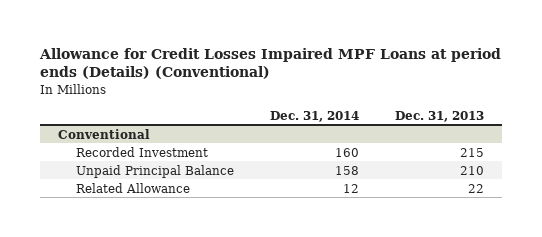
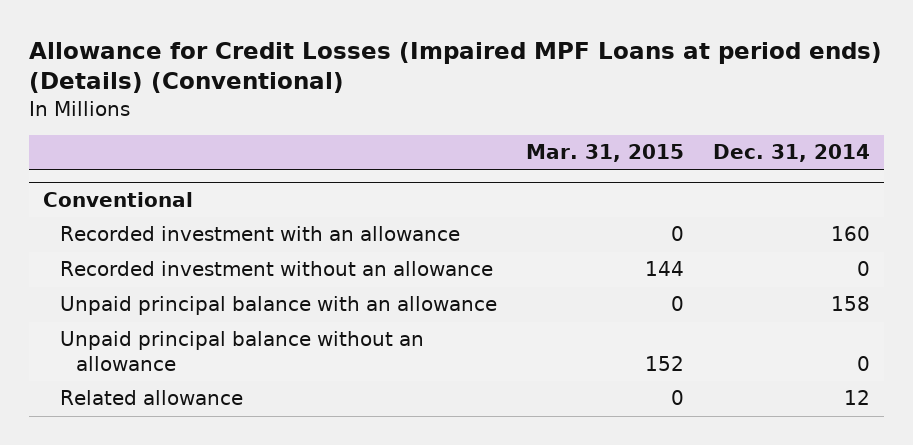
[38,47,501,80] Allowance for Credit Losses Impaired MPF Loans at period ends (Details) (Conventional) -> [28,42,882,94] Allowance for Credit Losses (Impaired MPF Loans at period ends) (Details) (Conventional)
[395,110,485,122] Dec. 31, 2013 -> none
none -> [525,144,684,163] Mar. 31, 2015
[75,146,208,157] Recorded Investment -> [59,226,460,242] Recorded investment with an allowance
none -> [59,261,493,277] Recorded investment without an allowance
[75,164,234,178] Unpaid Principal Balance -> [59,296,497,316] Unpaid principal balance with an allowance
none -> [59,331,424,371] Unpaid principal balance without an allowance
[75,182,190,193] Related Allowance -> [59,390,243,406] Related allowance

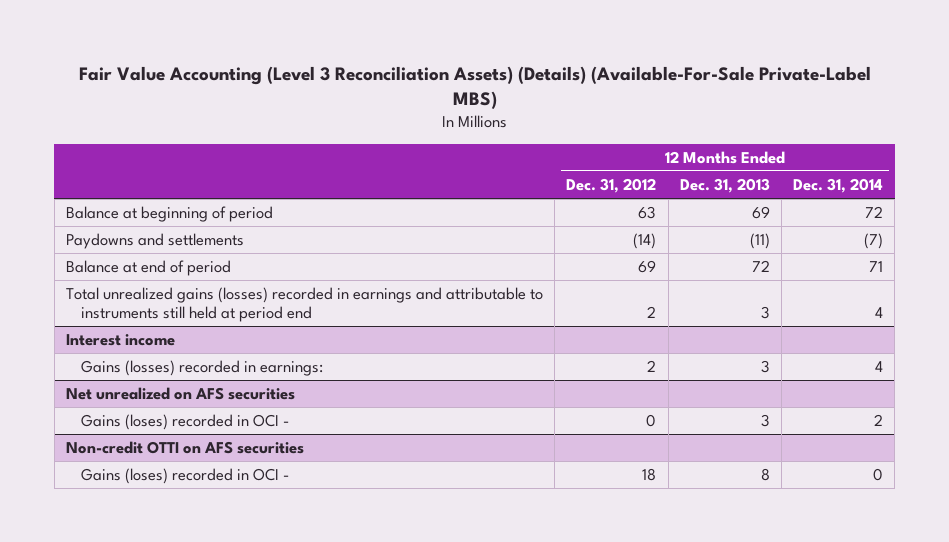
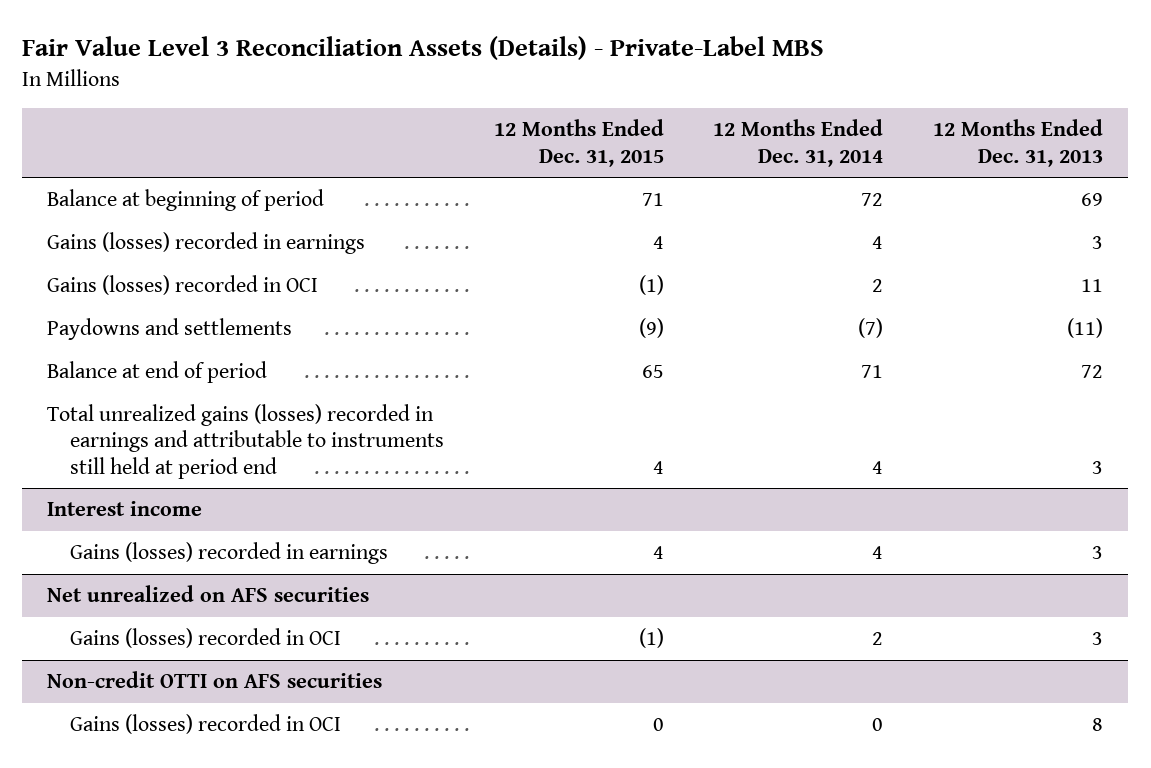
[78,65,871,110] Fair Value Accounting (Level 3 Reconciliation Assets) (Details) (Available-For-Sale Private-Label MBS) -> [22,36,825,61] Fair Value Level 3 Reconciliation Assets (Details) - Private-Label MBS
[566,177,657,193] Dec. 31, 2012 -> none
none -> [493,119,664,167] 12 Months Ended Dec. 31, 2015
none -> [47,232,366,255] Gains (losses) recorded in earnings
none -> [47,275,319,296] Gains (losses) recorded in OCI
[80,359,323,376] Gains (losses) recorded in earnings: -> [69,542,388,565] Gains (losses) recorded in earnings
[80,413,289,430] Gains (loses) recorded in OCI - -> [69,628,341,649] Gains (losses) recorded in OCI
[80,467,289,484] Gains (loses) recorded in OCI - -> [69,714,341,735] Gains (losses) recorded in OCI

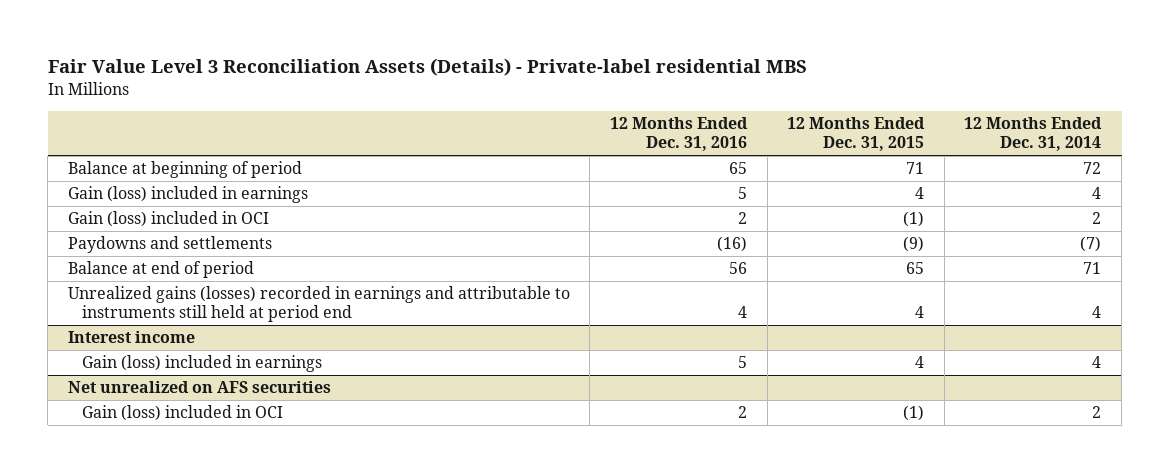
[22,36,825,61] Fair Value Level 3 Reconciliation Assets (Details) - Private-Label MBS -> [47,57,807,76] Fair Value Level 3 Reconciliation Assets (Details) - Private-label residential MBS
[933,119,1104,167] 12 Months Ended Dec. 31, 2013 -> none
none -> [609,117,748,152] 12 Months Ended Dec. 31, 2016
[47,232,366,255] Gains (losses) recorded in earnings -> [67,186,308,204] Gain (loss) included in earnings
[47,275,319,296] Gains (losses) recorded in OCI -> [67,211,269,228] Gain (loss) included in OCI
[47,404,444,479] Total unrealized gains (losses) recorded in earnings and attributable to instruments still held at period end -> [67,286,570,323] Unrealized gains (losses) recorded in earnings and attributable to instruments still held at period end
[69,542,388,565] Gains (losses) recorded in earnings -> [81,355,322,373] Gain (loss) included in earnings
[47,671,383,689] Non-credit OTTI on AFS securities -> none
[69,714,341,735] Gains (losses) recorded in OCI -> none
[69,628,341,649] Gains (losses) recorded in OCI -> [81,405,283,422] Gain (loss) included in OCI

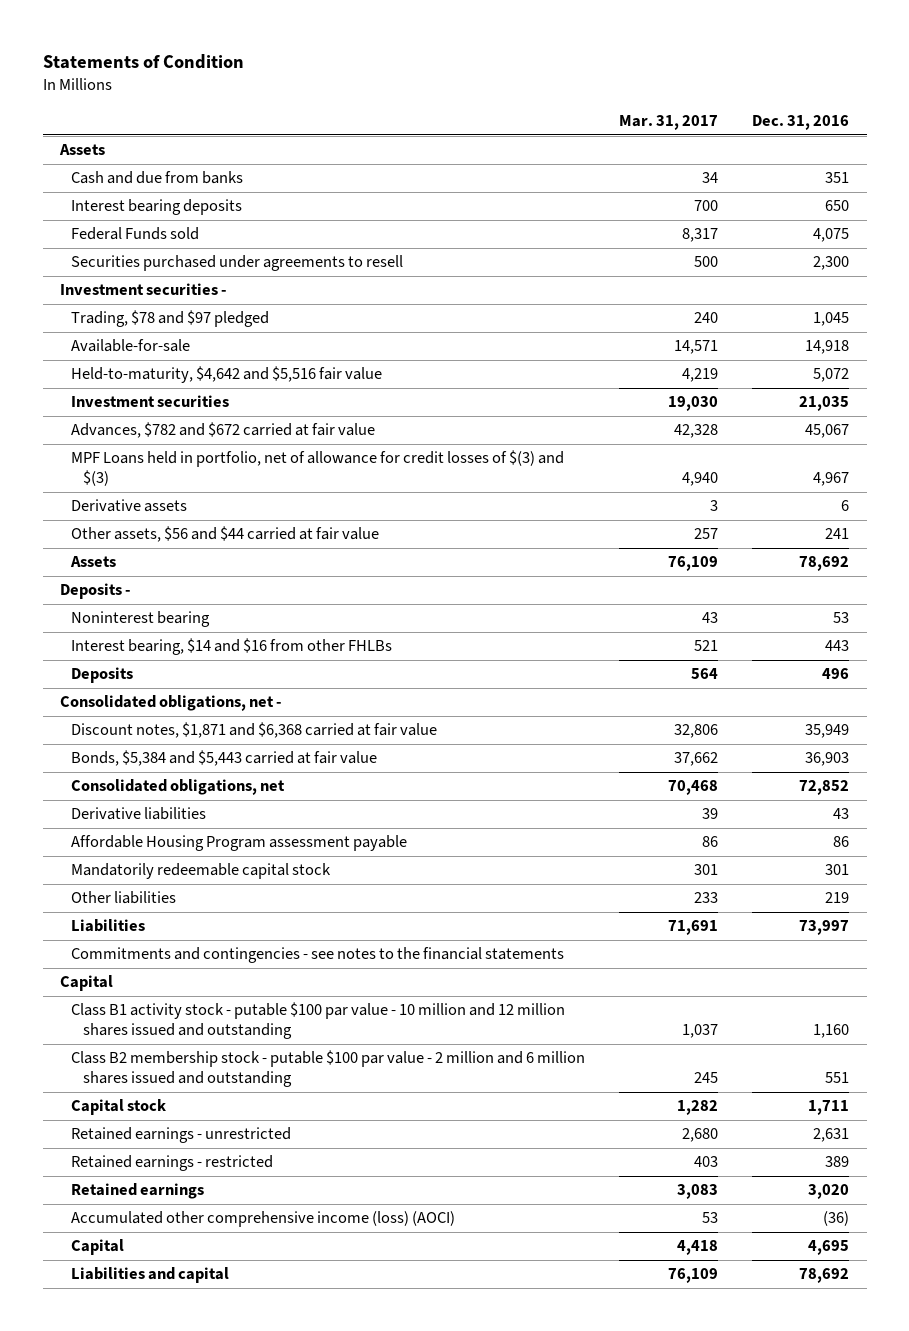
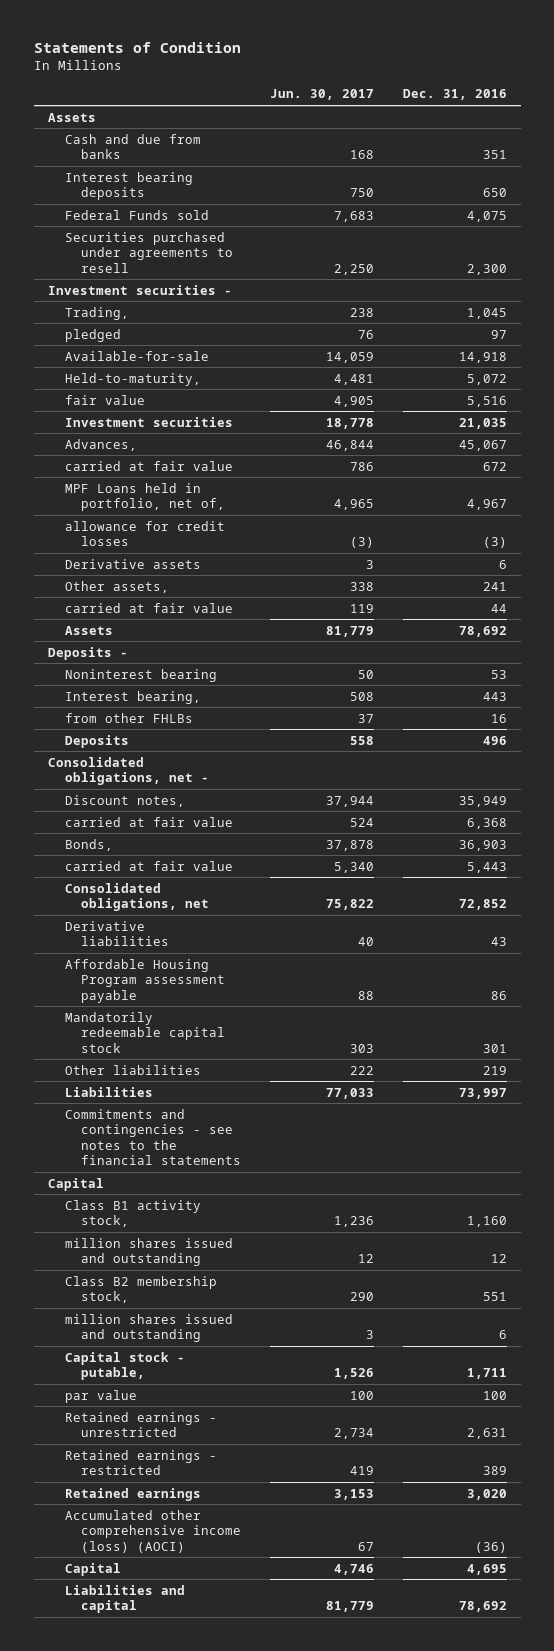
[619,114,719,130] Mar. 31, 2017 -> none
none -> [270,89,375,101] Jun. 30, 2017
[71,310,270,328] Trading, $78 and $97 pledged -> [64,306,129,320] Trading,
none -> [64,328,121,342] pledged
[71,366,383,384] Held-to-maturity, $4,642 and $5,516 fair value -> [64,372,201,386] Held-to-maturity,
none -> [64,394,145,405] fair value
[71,422,376,439] Advances, $782 and $672 carried at fair value -> [64,438,137,451] Advances,
none -> [64,460,233,471] carried at fair value
[71,450,565,486] MPF Loans held in portfolio, net of allowance for credit losses of $(3) and $(3) -> [64,482,226,512] MPF Loans held in portfolio, net of,
none -> [64,520,225,547] allowance for credit losses
[71,526,380,543] Other assets, $56 and $44 carried at fair value -> [64,580,169,593] Other assets,
none -> [64,602,233,613] carried at fair value
[71,638,393,656] Interest bearing, $14 and $16 from other FHLBs -> [64,690,201,704] Interest bearing,
none -> [64,712,193,723] from other FHLBs
[71,722,438,739] Discount notes, $1,871 and $6,368 carried at fair value -> [64,794,185,807] Discount notes,
none -> [64,816,233,827] carried at fair value
[71,750,378,767] Bonds, $5,384 and $5,443 carried at fair value -> [64,838,113,851] Bonds,
none -> [64,860,233,871] carried at fair value
[71,1002,566,1039] Class B1 activity stock - putable $100 par value - 10 million and 12 million shares issued and outstanding -> [64,1199,201,1228] Class B1 activity stock,
none -> [64,1237,233,1267] million shares issued and outstanding
[71,1050,586,1087] Class B2 membership stock - putable $100 par value - 2 million and 6 million shares issued and outstanding -> [64,1275,217,1304] Class B2 membership stock,
none -> [64,1313,233,1343] million shares issued and outstanding
[71,1099,167,1116] Capital stock -> [64,1351,185,1381] Capital stock - putable,
none -> [64,1389,137,1403] par value

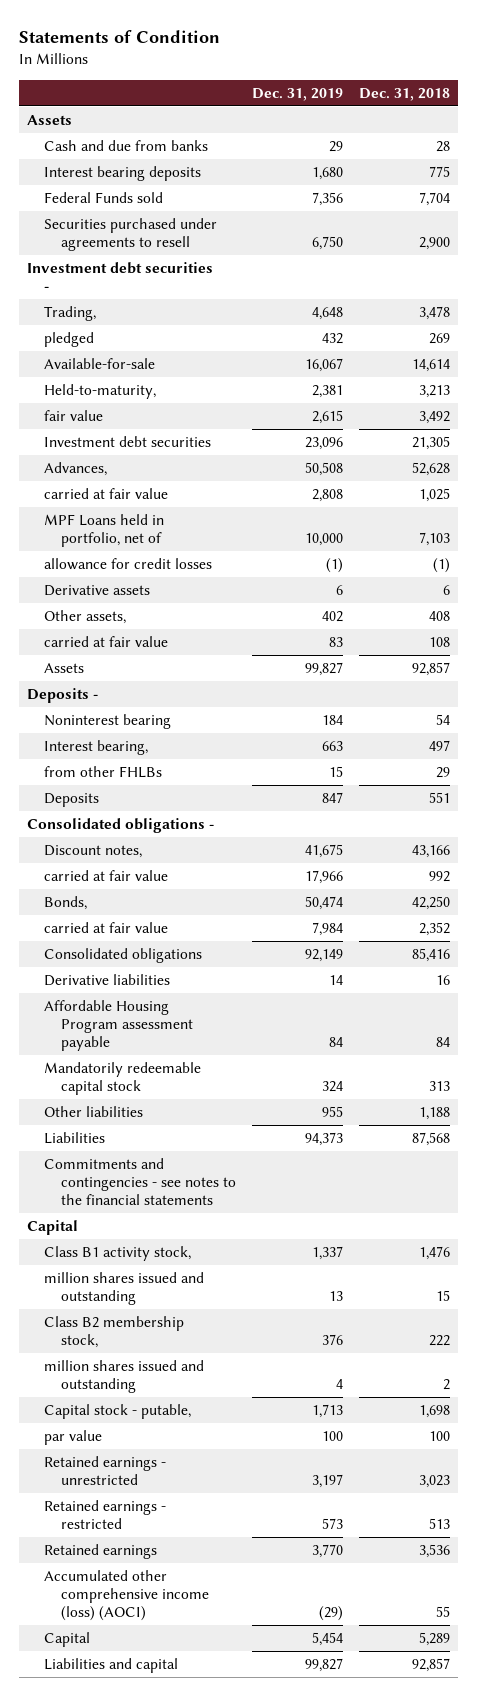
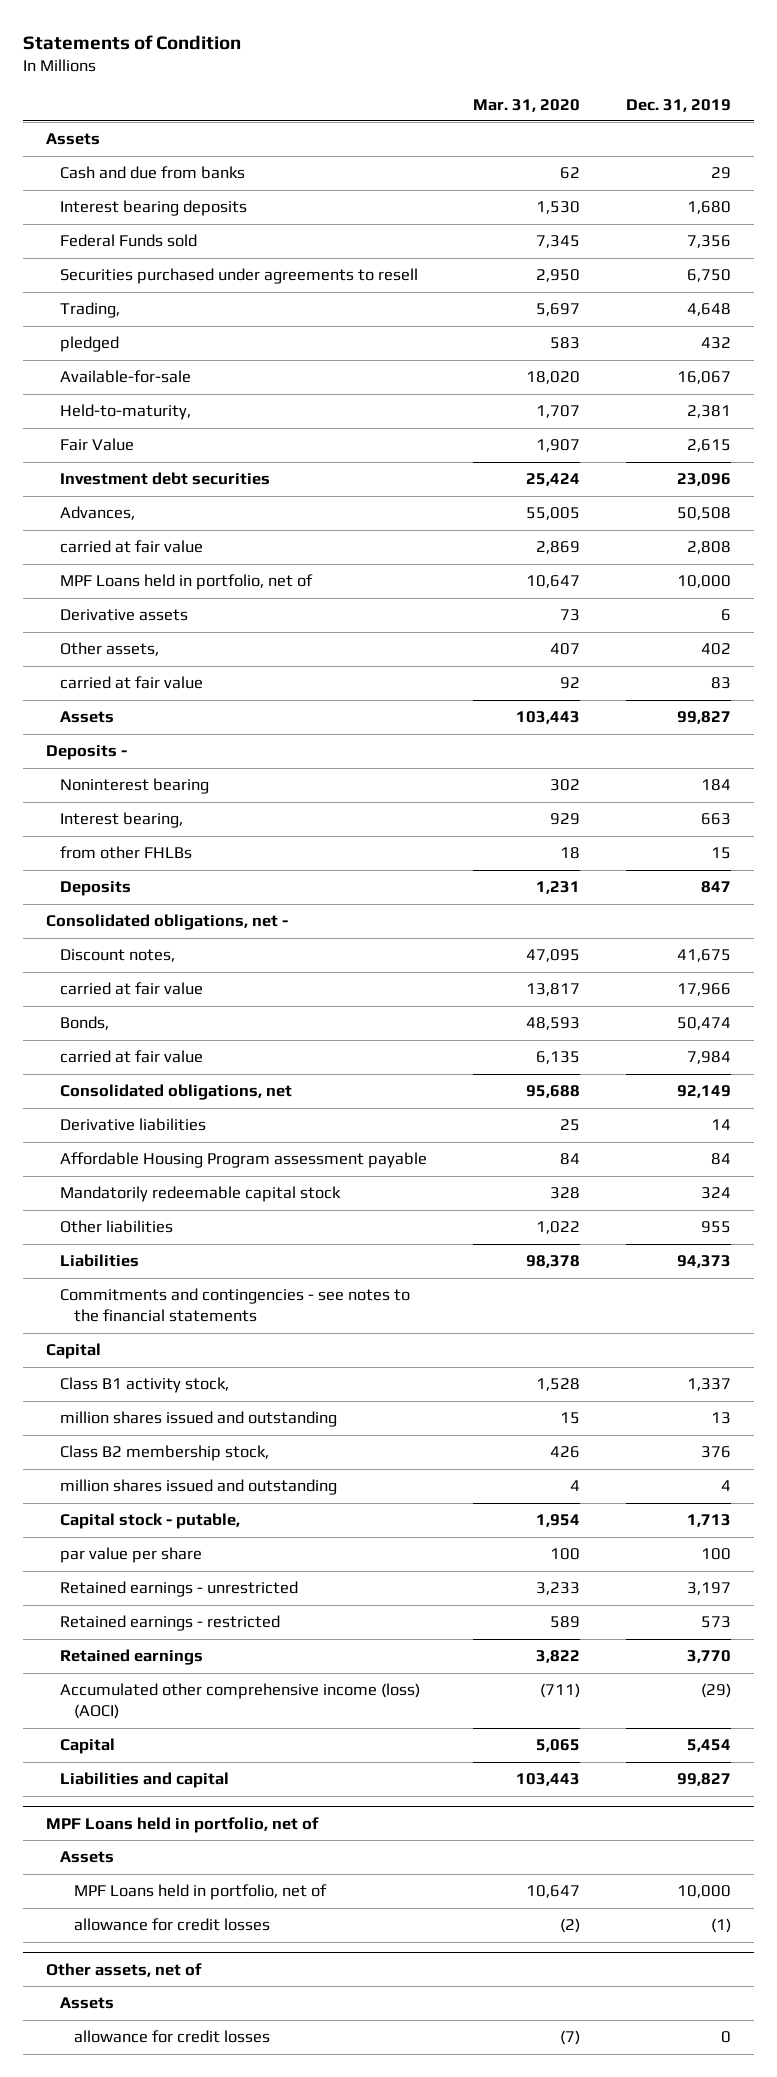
[358,87,450,101] Dec. 31, 2018 -> none
none -> [473,98,581,112] Mar. 31, 2020
[27,262,214,292] Investment debt securities - -> none
[44,410,104,422] fair value -> [60,438,135,452] Fair Value
[44,558,213,571] allowance for credit losses -> none
[27,818,215,834] Consolidated obligations - -> [46,914,289,931] Consolidated obligations, net -
[44,948,203,964] Consolidated obligations -> [60,1084,293,1101] Consolidated obligations, net
[44,1430,103,1446] par value -> [60,1547,203,1564] par value per share
none -> [46,1816,320,1833] MPF Loans held in portfolio, net of
none -> [60,1851,115,1864] Assets
none -> [74,1884,328,1901] MPF Loans held in portfolio, net of
none -> [74,1918,271,1932] allowance for credit losses
none -> [46,1962,203,1977] Other assets, net of
none -> [60,1997,115,2010] Assets
none -> [74,2030,271,2044] allowance for credit losses

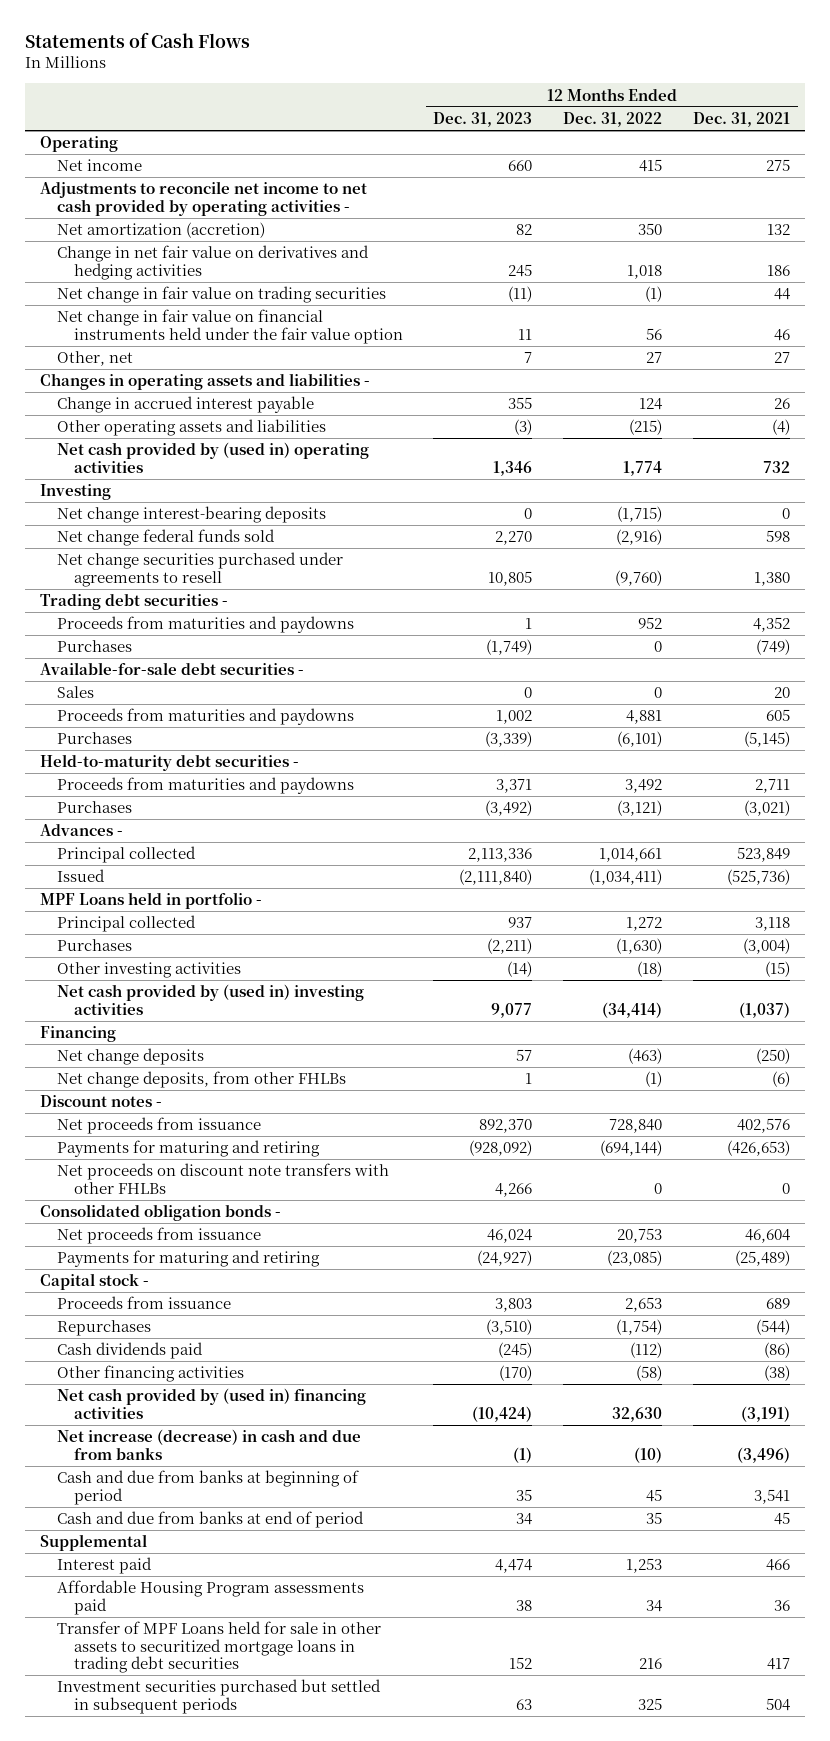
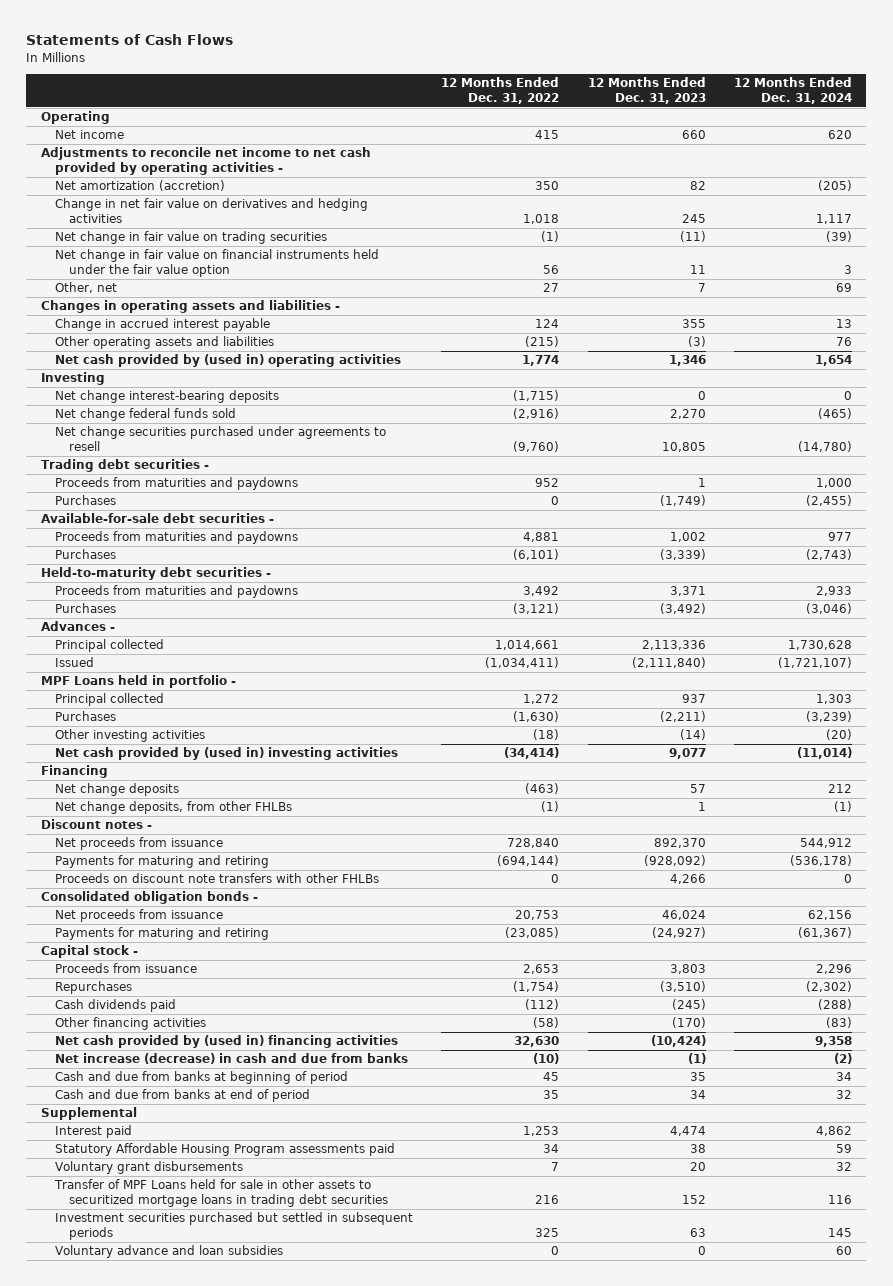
[692,111,790,127] Dec. 31, 2021 -> none
none -> [734,77,853,104] 12 Months Ended Dec. 31, 2024
[56,686,94,699] Sales -> none
[56,1163,389,1194] Net proceeds on discount note transfers with other FHLBs -> [54,873,379,884] Proceeds on discount note transfers with other FHLBs
[56,1580,364,1615] Affordable Housing Program assessments paid -> [54,1143,395,1157] Statutory Affordable Housing Program assessments paid
none -> [54,1161,243,1175] Voluntary grant disbursements
none -> [54,1245,283,1259] Voluntary advance and loan subsidies

